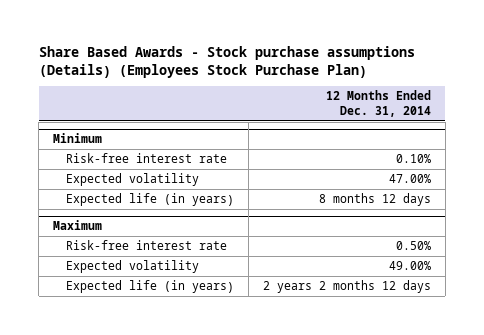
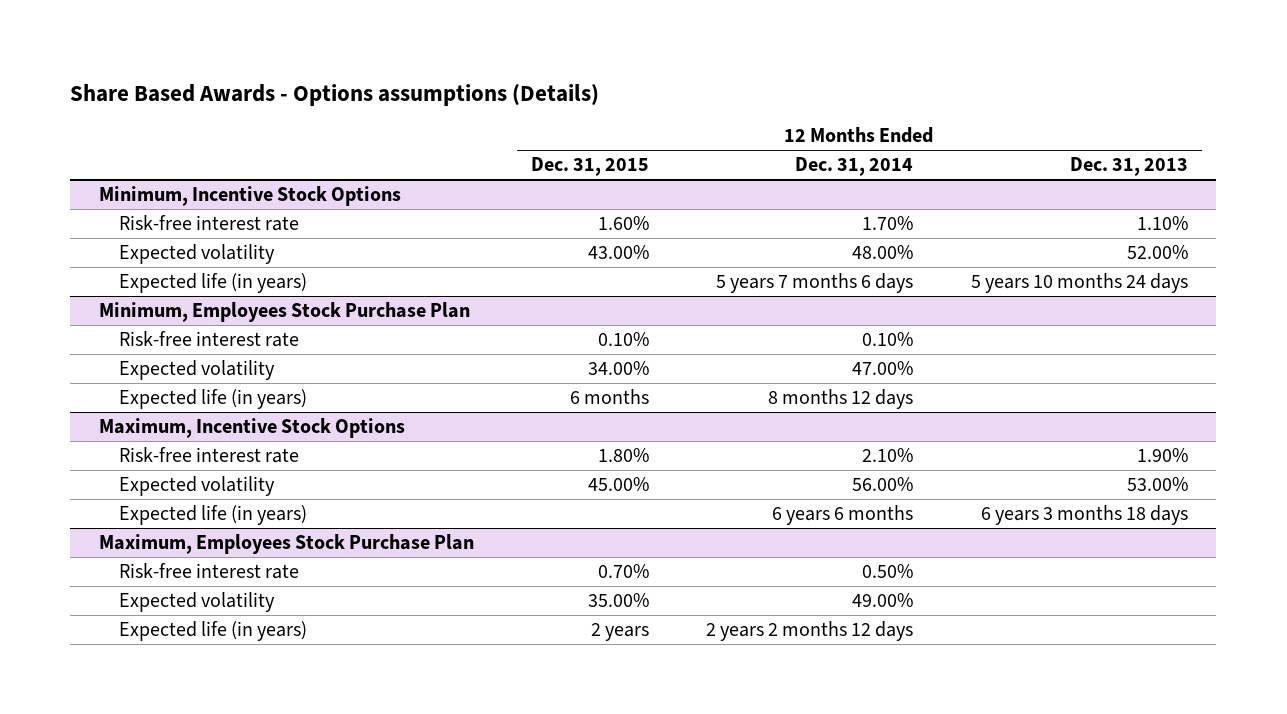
[38,45,415,78] Share Based Awards - Stock purchase assumptions (Details) (Employees Stock Purchase Plan) -> [70,84,600,107] Share Based Awards - Options assumptions (Details)
none -> [531,157,650,177] Dec. 31, 2015
none -> [1069,157,1188,177] Dec. 31, 2013
[53,133,103,144] Minimum -> none
none -> [98,186,401,207] Minimum, Incentive Stock Options
none -> [118,215,299,232] Risk-free interest rate
none -> [118,244,275,265] Expected volatility
none -> [118,273,307,294] Expected life (in years)
none -> [98,302,470,323] Minimum, Employees Stock Purchase Plan
[53,220,103,231] Maximum -> none
none -> [98,418,405,439] Maximum, Incentive Stock Options
none -> [118,447,299,464] Risk-free interest rate
none -> [118,476,275,497] Expected volatility
none -> [118,505,307,526] Expected life (in years)
none -> [98,534,474,555] Maximum, Employees Stock Purchase Plan

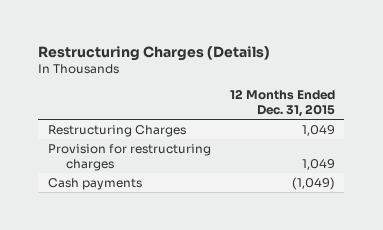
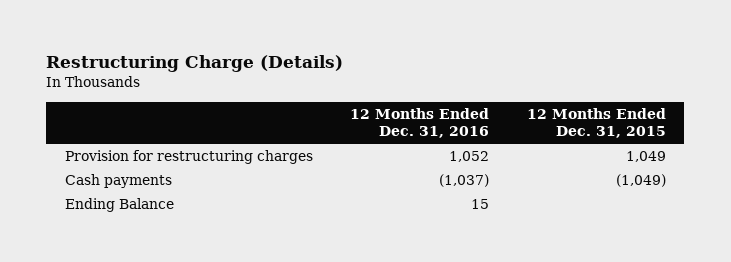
[38,45,271,61] Restructuring Charges (Details) -> [46,55,344,73] Restructuring Charge (Details)
none -> [350,107,490,139] 12 Months Ended Dec. 31, 2016
[47,124,186,137] Restructuring Charges -> none
none -> [65,198,175,213] Ending Balance

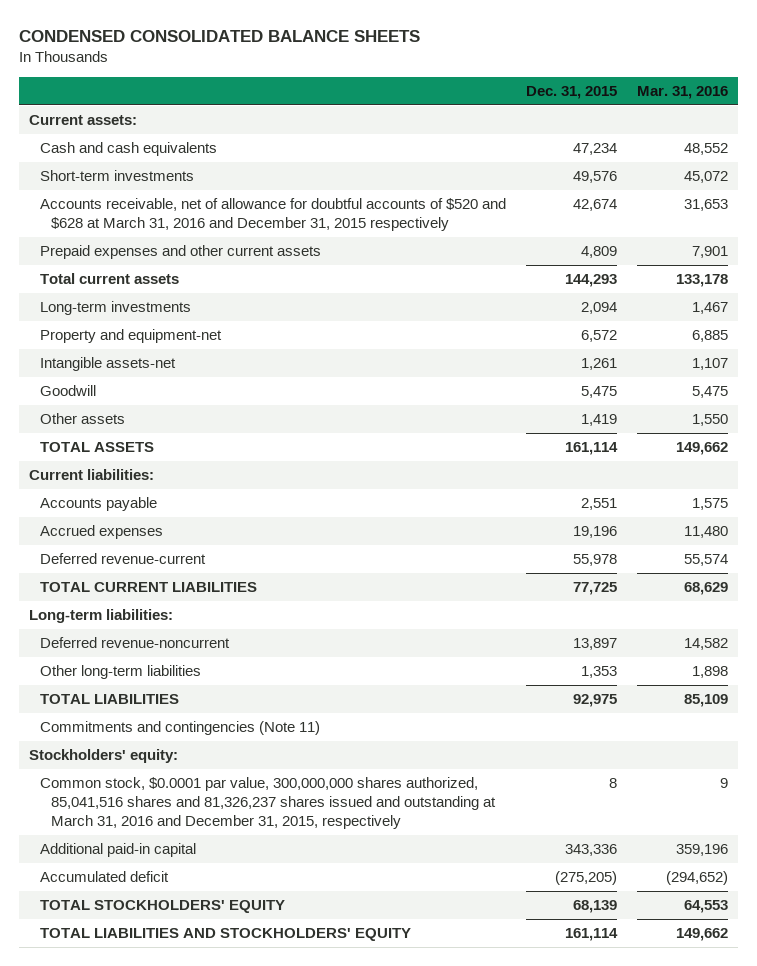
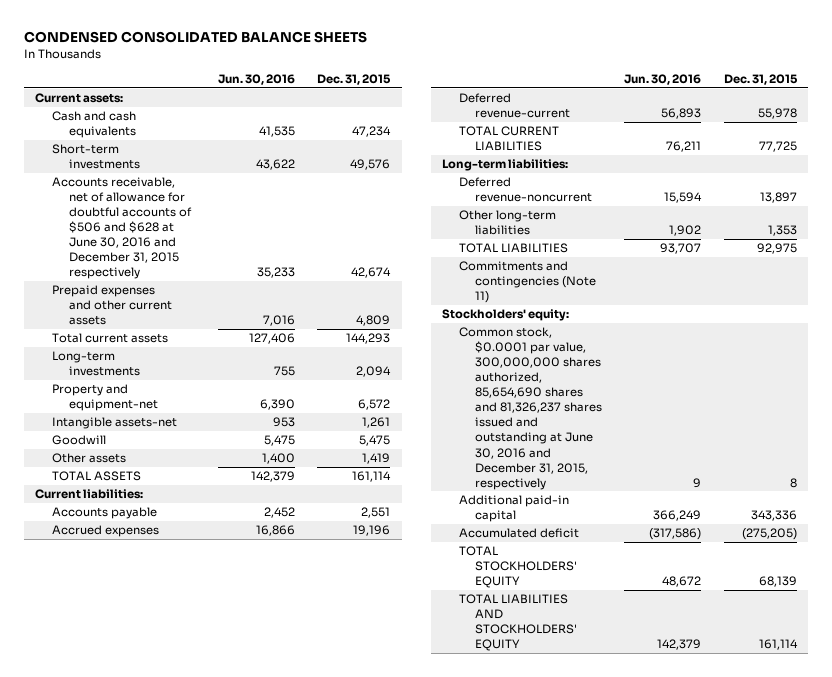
[637,86,729,100] Mar. 31, 2016 -> none
none -> [217,74,295,86] Jun. 30, 2016
[39,197,506,232] Accounts receivable, net of allowance for doubtful accounts of $520 and $628 at March 31, 2016 and December 31, 2015 respectively -> [52,177,192,280] Accounts receivable, net of allowance for doubtful accounts of $506 and $628 at June 30, 2016 and December 31, 2015 respectively
[39,776,496,830] Common stock, $0.0001 par value, 300,000,000 shares authorized, 85,041,516 shares and 81,326,237 shares issued and outstanding at March 31, 2016 and December 31, 2015, respectively -> [458,327,603,490] Common stock, $0.0001 par value, 300,000,000 shares authorized, 85,654,690 shares and 81,326,237 shares issued and outstanding at June 30, 2016 and December 31, 2015, respectively

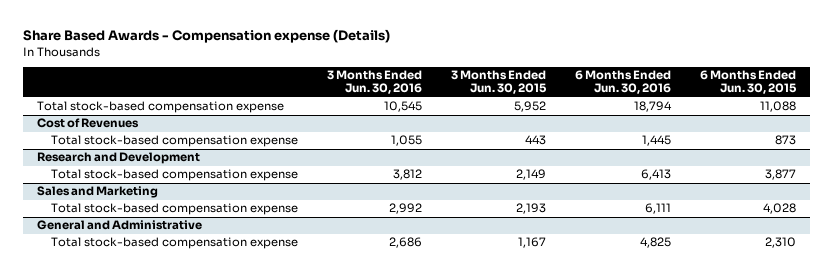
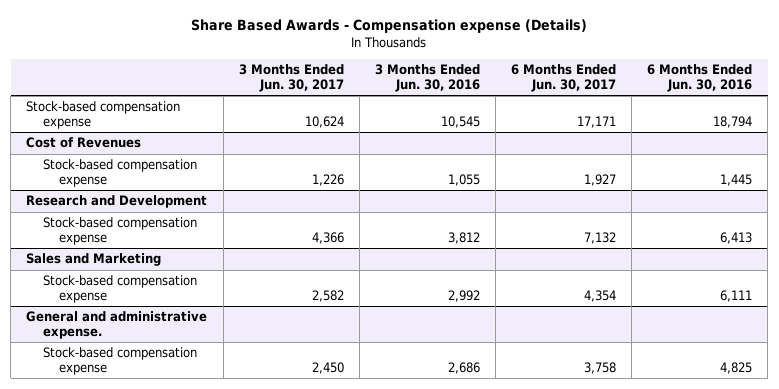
[450,70,547,95] 3 Months Ended Jun. 30, 2015 -> none
[699,70,797,95] 6 Months Ended Jun. 30, 2015 -> none
none -> [238,64,344,92] 3 Months Ended Jun. 30, 2017
none -> [510,64,616,92] 6 Months Ended Jun. 30, 2017
[37,101,285,114] Total stock-based compensation expense -> [26,101,181,129] Stock-based compensation expense
[50,135,298,148] Total stock-based compensation expense -> [42,159,197,187] Stock-based compensation expense
[50,169,298,182] Total stock-based compensation expense -> [42,217,197,245] Stock-based compensation expense
[50,203,298,216] Total stock-based compensation expense -> [42,275,197,303] Stock-based compensation expense
[37,220,203,231] General and Administrative -> [26,311,208,339] General and administrative expense.
[50,237,298,250] Total stock-based compensation expense -> [42,347,197,375] Stock-based compensation expense

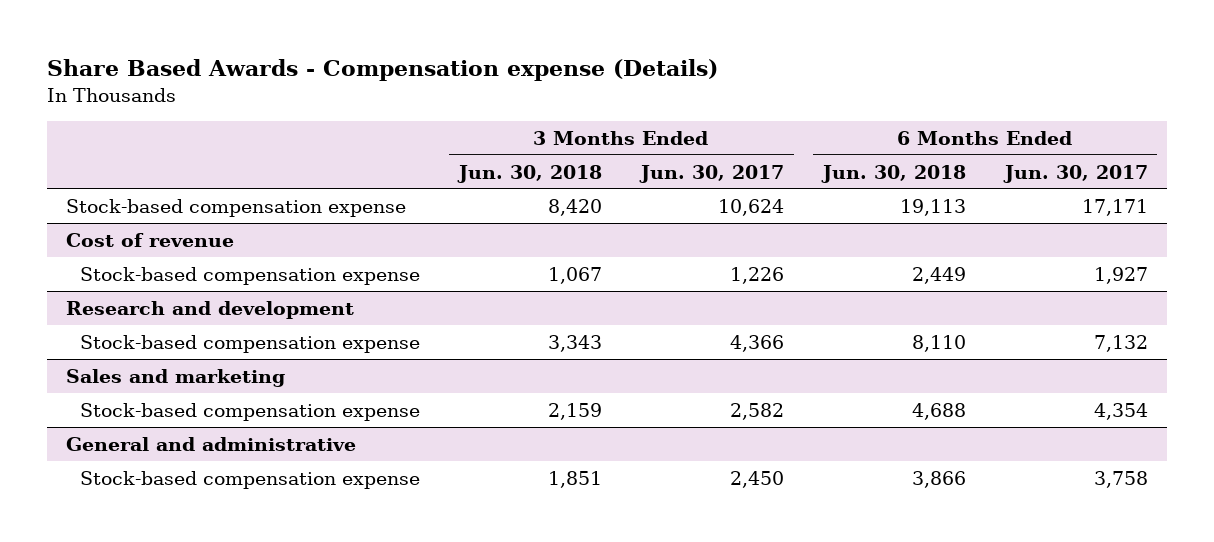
[374,64,480,92] 3 Months Ended Jun. 30, 2016 -> none
[647,64,753,92] 6 Months Ended Jun. 30, 2016 -> none
none -> [456,164,602,183] Jun. 30, 2018
none -> [820,164,966,183] Jun. 30, 2018
[26,137,142,149] Cost of Revenues -> [66,232,235,247] Cost of revenue
[26,195,208,209] Research and Development -> [66,300,355,319] Research and development
[26,253,162,267] Sales and Marketing -> [66,368,286,387] Sales and marketing
[26,311,208,339] General and administrative expense. -> [66,436,357,451] General and administrative

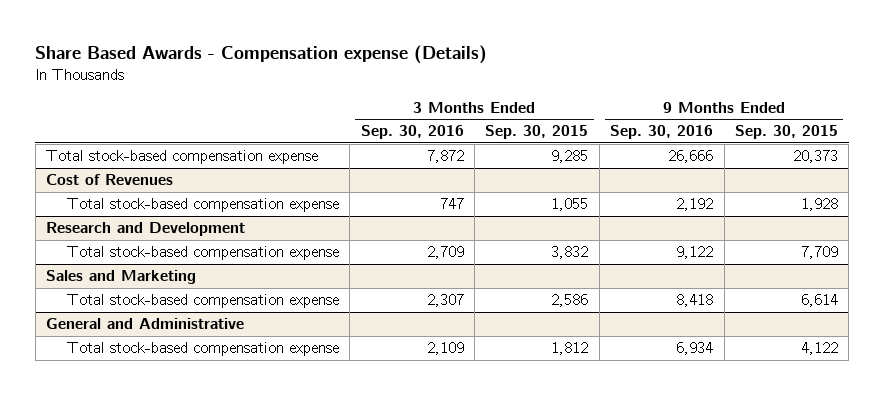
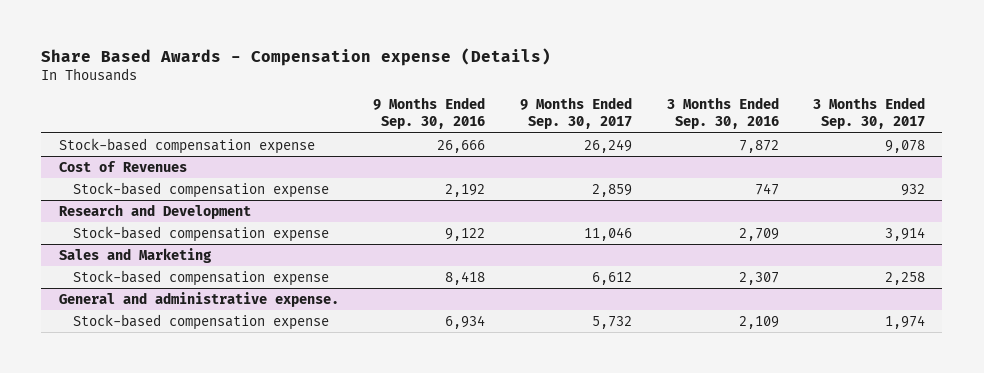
[485,125,589,140] Sep. 30, 2015 -> none
[735,125,839,140] Sep. 30, 2015 -> none
none -> [519,97,632,130] 9 Months Ended Sep. 30, 2017
none -> [813,97,926,130] 3 Months Ended Sep. 30, 2017
[46,150,319,165] Total stock-based compensation expense -> [58,137,315,154] Stock-based compensation expense
[66,198,339,213] Total stock-based compensation expense -> [73,181,330,198] Stock-based compensation expense
[66,246,339,261] Total stock-based compensation expense -> [73,225,330,242] Stock-based compensation expense
[66,294,339,309] Total stock-based compensation expense -> [73,269,330,286] Stock-based compensation expense
[46,318,245,330] General and Administrative -> [58,291,339,307] General and administrative expense.
[66,342,339,357] Total stock-based compensation expense -> [73,313,330,330] Stock-based compensation expense

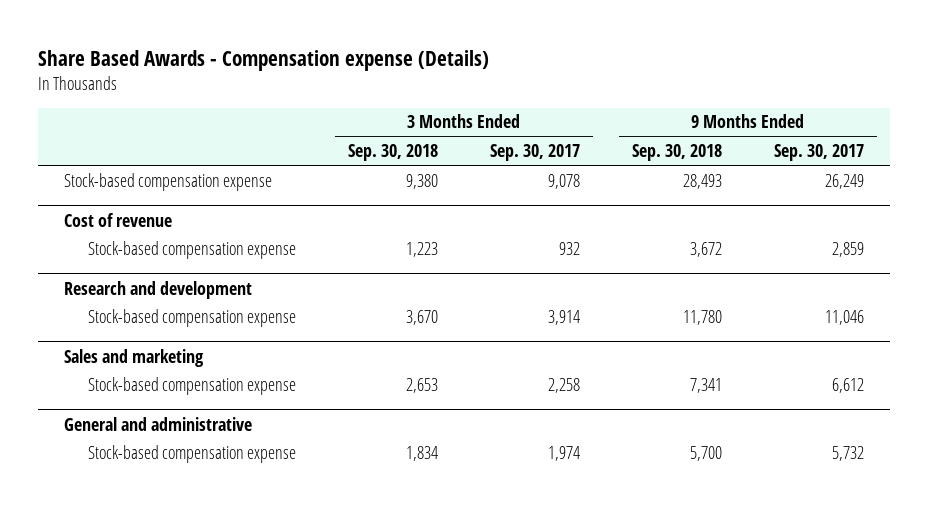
[373,97,486,130] 9 Months Ended Sep. 30, 2016 -> none
[666,97,779,130] 3 Months Ended Sep. 30, 2016 -> none
none -> [348,144,439,162] Sep. 30, 2018
none -> [632,144,723,162] Sep. 30, 2018
[58,160,187,172] Cost of Revenues -> [64,212,173,227] Cost of revenue
[58,203,251,219] Research and Development -> [64,280,253,299] Research and development
[58,247,212,263] Sales and Marketing -> [64,348,205,367] Sales and marketing
[58,291,339,307] General and administrative expense. -> [64,416,253,431] General and administrative

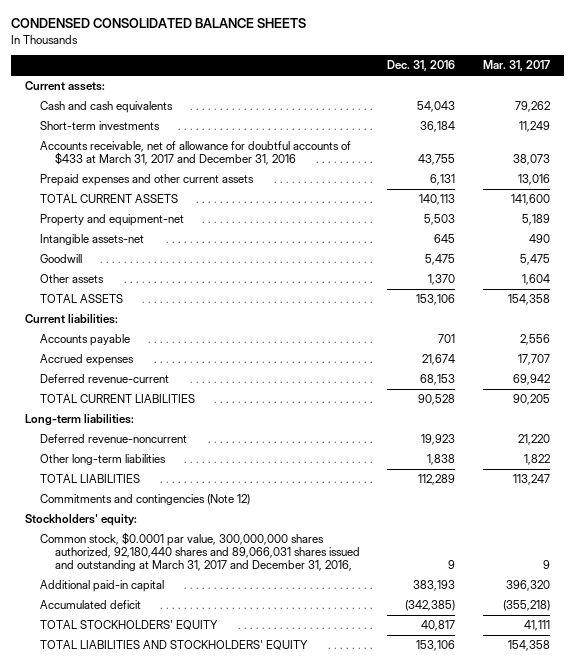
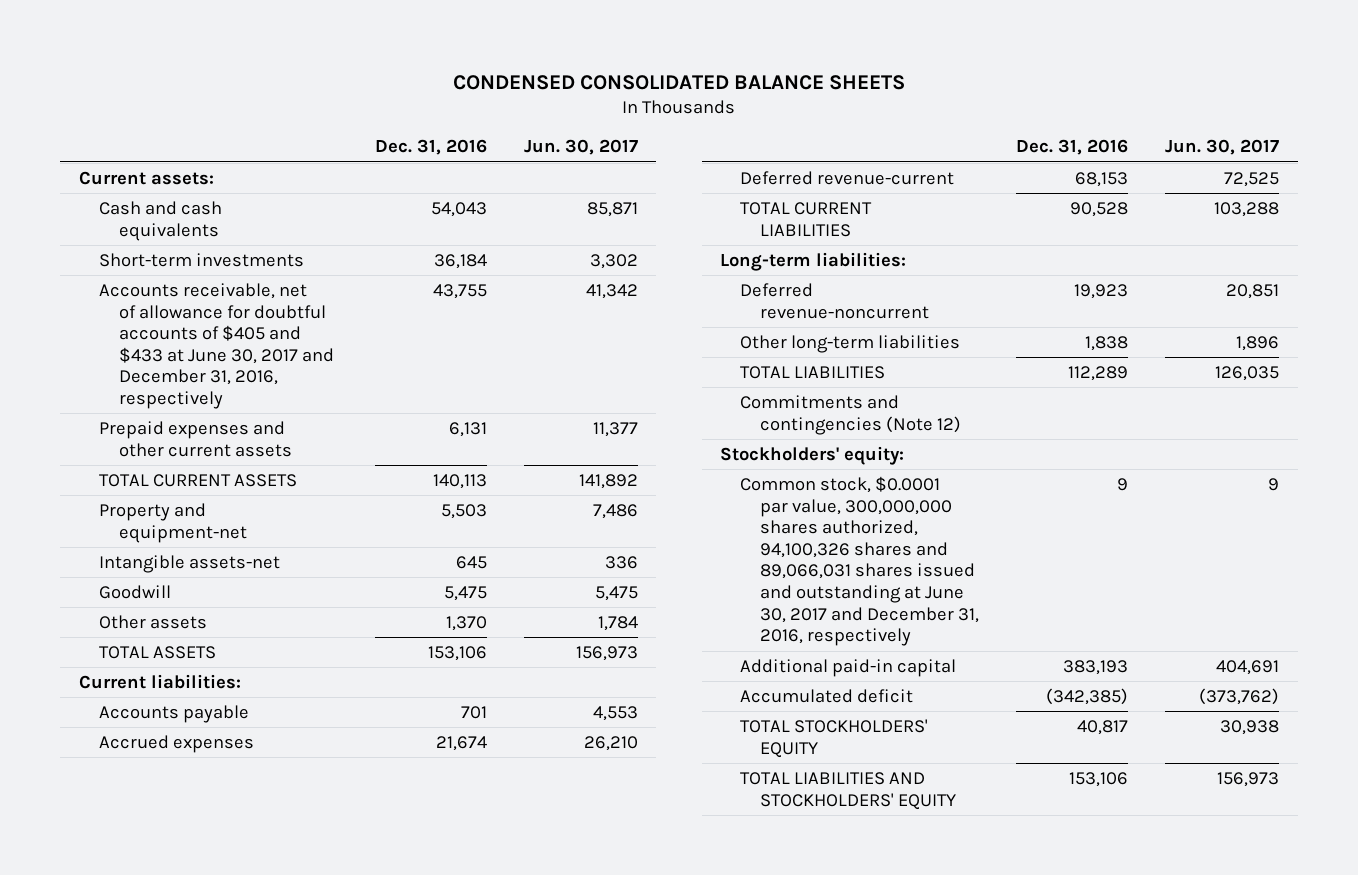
[482,60,550,72] Mar. 31, 2017 -> none
none -> [523,139,638,156] Jun. 30, 2017
[39,141,351,166] Accounts receivable, net of allowance for doubtful accounts of $433 at March 31, 2017 and December 31, 2016 -> [98,282,334,409] Accounts receivable, net of allowance for doubtful accounts of $405 and $433 at June 30, 2017 and December 31, 2016, respectively
[39,532,360,572] Common stock, $0.0001 par value, 300,000,000 shares authorized, 92,180,440 shares and 89,066,031 shares issued and outstanding at March 31, 2017 and December 31, 2016, -> [740,475,980,647] Common stock, $0.0001 par value, 300,000,000 shares authorized, 94,100,326 shares and 89,066,031 shares issued and outstanding at June 30, 2017 and December 31, 2016, respectively

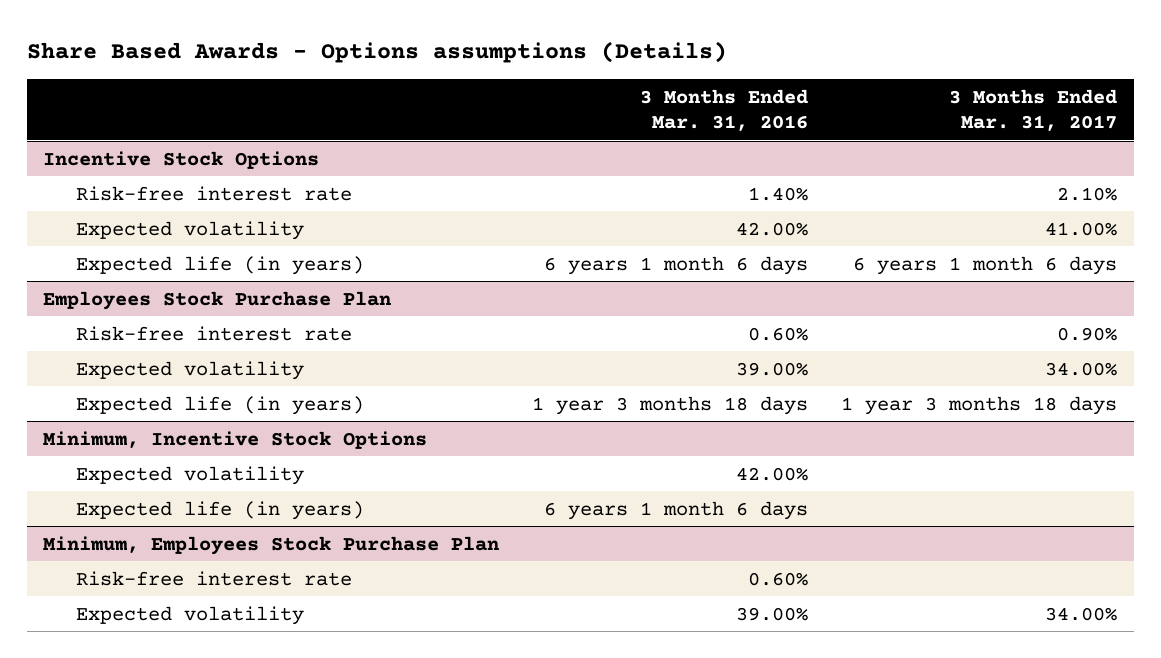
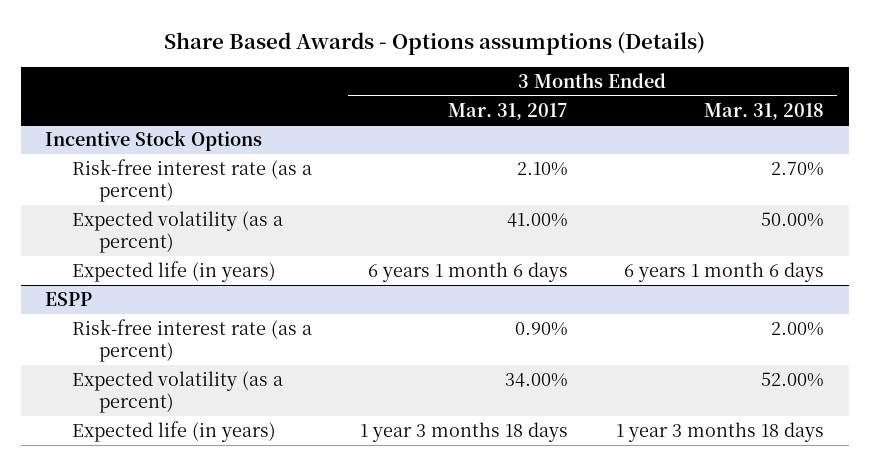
[640,88,809,132] 3 Months Ended Mar. 31, 2016 -> none
none -> [704,102,825,120] Mar. 31, 2018
[75,185,352,201] Risk-free interest rate -> [71,158,312,202] Risk-free interest rate (as a percent)
[75,220,304,240] Expected volatility -> [71,210,283,253] Expected volatility (as a percent)
[43,290,392,310] Employees Stock Purchase Plan -> [45,291,93,306] ESPP
[75,325,352,341] Risk-free interest rate -> [71,318,312,362] Risk-free interest rate (as a percent)
[75,360,304,380] Expected volatility -> [71,370,283,413] Expected volatility (as a percent)
[43,430,428,449] Minimum, Incentive Stock Options -> none
[75,465,304,485] Expected volatility -> none
[75,500,364,520] Expected life (in years) -> none
[43,535,500,555] Minimum, Employees Stock Purchase Plan -> none
[75,570,352,586] Risk-free interest rate -> none
[75,605,304,625] Expected volatility -> none

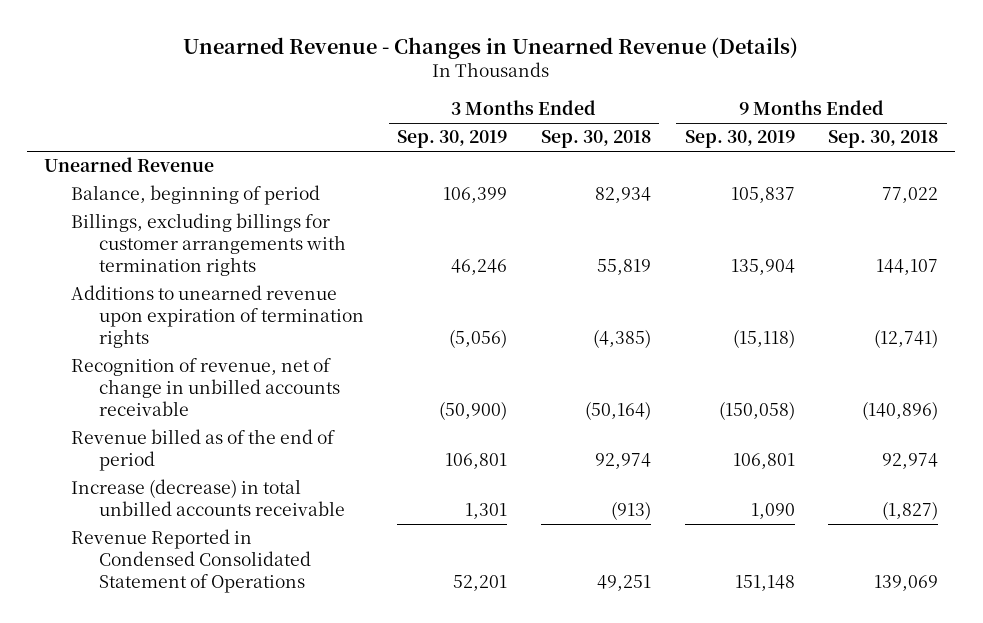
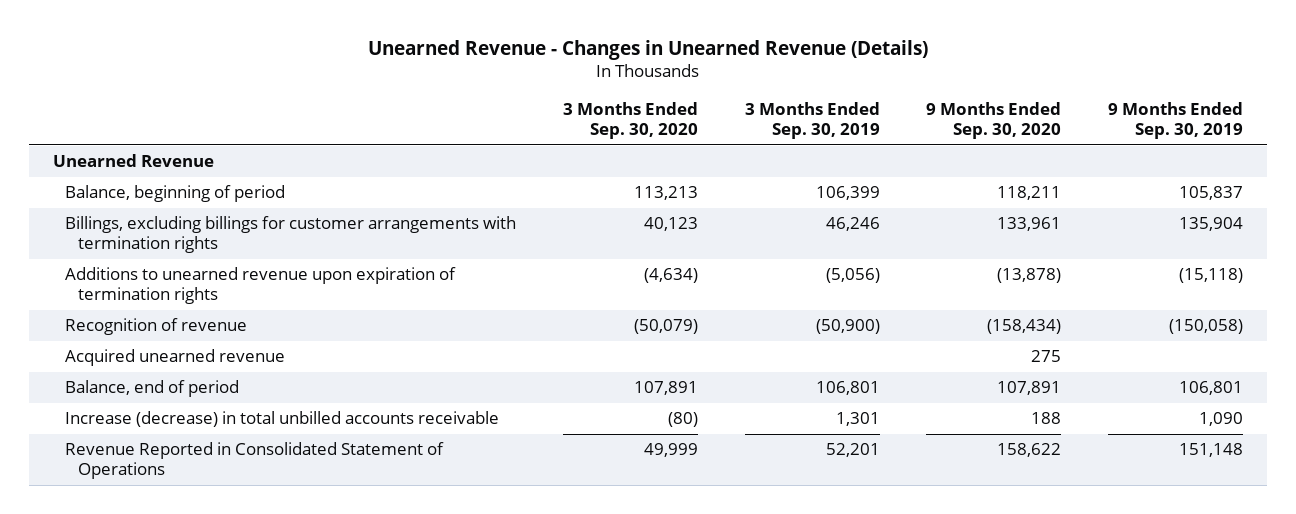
[541,130,652,149] Sep. 30, 2018 -> none
[828,130,939,149] Sep. 30, 2018 -> none
none -> [562,101,698,140] 3 Months Ended Sep. 30, 2020
none -> [926,101,1062,140] 9 Months Ended Sep. 30, 2020
[71,358,340,417] Recognition of revenue, net of change in unbilled accounts receivable -> [65,318,248,336] Recognition of revenue
none -> [65,349,286,367] Acquired unearned revenue
[71,429,336,472] Revenue billed as of the end of period -> [65,380,240,398] Balance, end of period
[71,529,311,594] Revenue Reported in Condensed Consolidated Statement of Operations -> [65,442,445,480] Revenue Reported in Consolidated Statement of Operations

